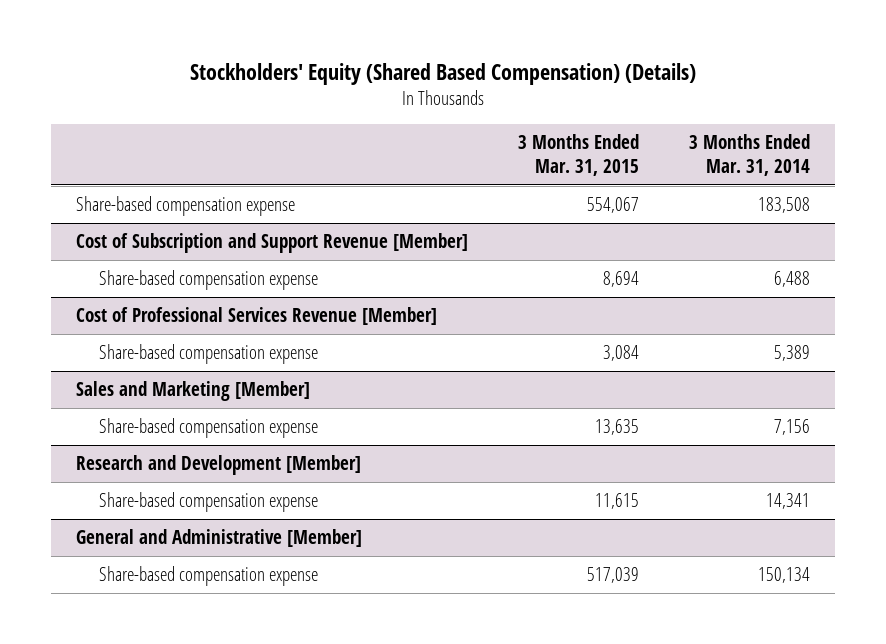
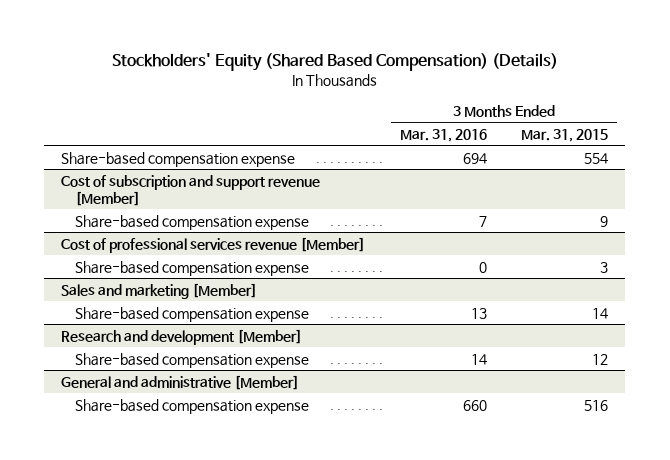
[688,133,810,176] 3 Months Ended Mar. 31, 2014 -> none
none -> [399,128,487,142] Mar. 31, 2016
[586,197,639,214] 554,067 -> [584,152,609,164] 554
[75,233,468,254] Cost of Subscription and Support Revenue [Member] -> [61,174,321,206] Cost of subscription and support revenue [Member]
[602,271,639,288] 8,694 -> [600,215,609,227] 9
[75,307,437,326] Cost of Professional Services Revenue [Member] -> [61,236,366,253] Cost of professional services revenue [Member]
[602,345,639,362] 3,084 -> [600,261,609,273] 3
[75,381,310,402] Sales and Marketing [Member] -> [61,282,258,299] Sales and marketing [Member]
[594,419,639,436] 13,635 -> [592,307,609,319] 14
[75,455,361,476] Research and Development [Member] -> [61,328,303,345] Research and development [Member]
[594,493,639,510] 11,615 -> [592,353,609,365] 12
[75,529,362,548] General and Administrative [Member] -> [61,374,300,390] General and administrative [Member]
[586,567,639,584] 517,039 -> [584,399,609,411] 516

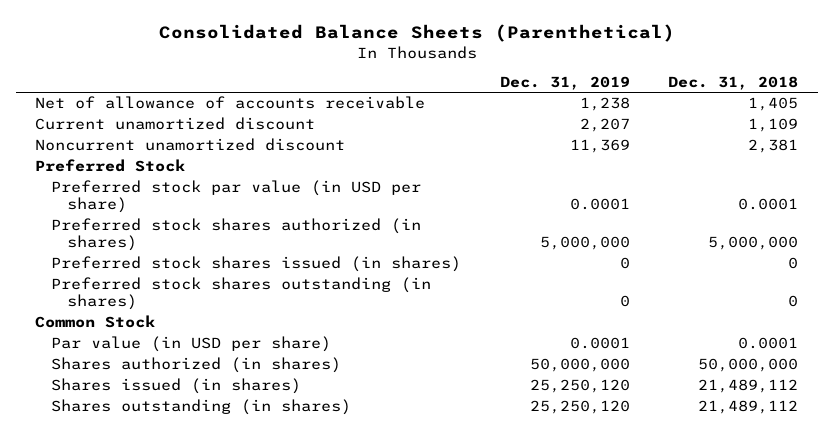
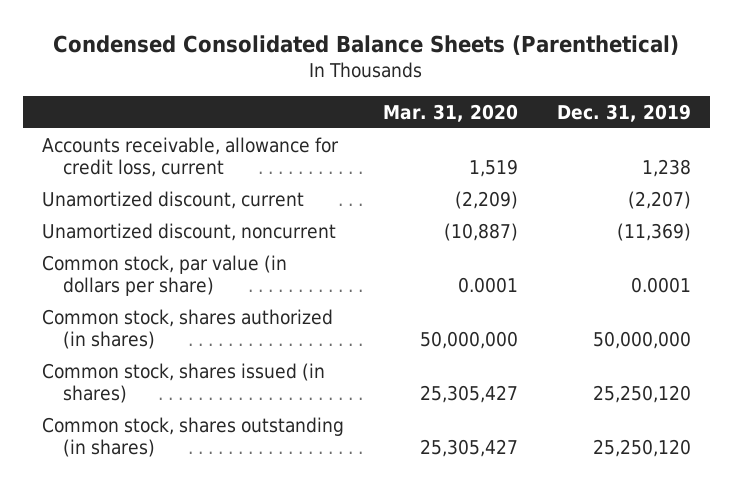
[158,24,675,43] Consolidated Balance Sheets (Parenthetical) -> [53,34,680,55] Condensed Consolidated Balance Sheets (Parenthetical)
[668,76,799,91] Dec. 31, 2018 -> none
none -> [382,103,518,122] Mar. 31, 2020
[35,159,186,173] Preferred Stock -> none
[51,180,422,214] Preferred stock par value (in USD per share) -> none
[51,218,422,252] Preferred stock shares authorized (in shares) -> none
[51,256,462,273] Preferred stock shares issued (in shares) -> none
[51,277,432,311] Preferred stock shares outstanding (in shares) -> none
[35,315,156,329] Common Stock -> none
[35,96,426,110] Net of allowance of accounts receivable -> [41,136,339,178] Accounts receivable, allowance for credit loss, current
[35,117,316,131] Current unamortized discount -> [41,190,304,209] Unamortized discount, current
[579,118,630,133] 2,207 -> [627,190,691,209] (2,207)
[35,138,346,152] Noncurrent unamortized discount -> [41,222,336,241] Unamortized discount, noncurrent
[569,139,630,154] 11,369 -> [616,222,691,241] (11,369)
[51,336,332,353] Par value (in USD per share) -> [41,254,287,297] Common stock, par value (in dollars per share)
[51,357,342,374] Shares authorized (in shares) -> [41,308,333,350] Common stock, shares authorized (in shares)
[51,378,302,395] Shares issued (in shares) -> [41,362,325,404] Common stock, shares issued (in shares)
[51,399,352,416] Shares outstanding (in shares) -> [41,416,344,458] Common stock, shares outstanding (in shares)

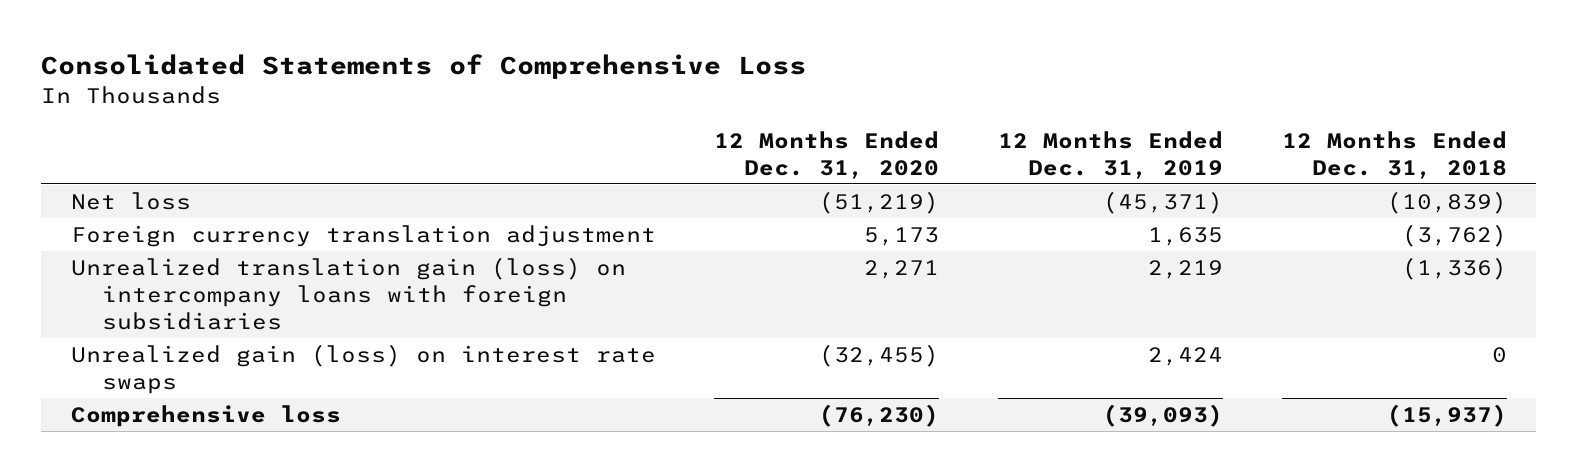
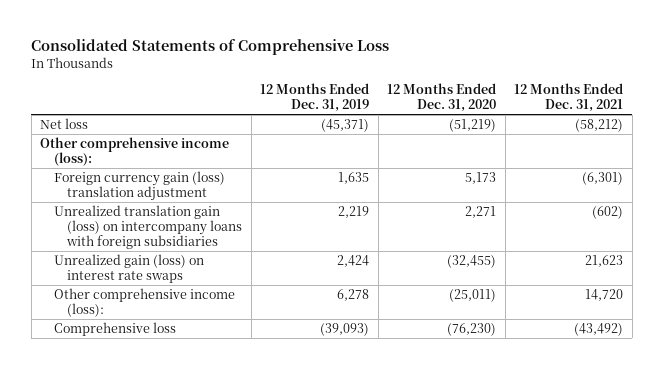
[1281,130,1507,179] 12 Months Ended Dec. 31, 2018 -> none
none -> [514,83,624,113] 12 Months Ended Dec. 31, 2021
none -> [40,136,230,166] Other comprehensive income (loss):
[70,224,656,247] Foreign currency translation adjustment -> [53,170,225,201] Foreign currency gain (loss) translation adjustment
none -> [53,287,235,317] Other comprehensive income (loss):

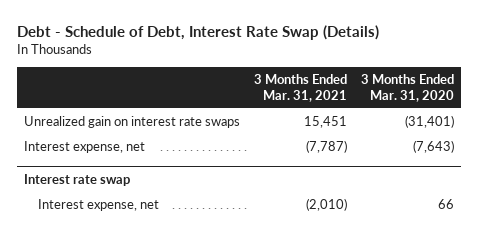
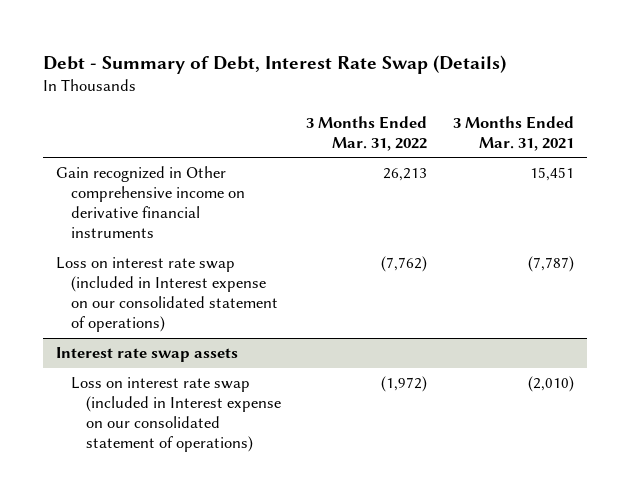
[16,24,379,40] Debt - Schedule of Debt, Interest Rate Swap (Details) -> [43,54,507,74] Debt - Summary of Debt, Interest Rate Swap (Details)
[360,74,454,102] 3 Months Ended Mar. 31, 2020 -> none
none -> [306,115,428,151] 3 Months Ended Mar. 31, 2022
[23,116,240,129] Unrealized gain on interest rate swaps -> [55,166,245,239] Gain recognized in Other comprehensive income on derivative financial instruments
[23,141,145,154] Interest expense, net -> [55,257,278,333] Loss on interest rate swap (included in Interest expense on our consolidated statement of operations)
[23,174,130,187] Interest rate swap -> [55,347,238,363] Interest rate swap assets
[37,199,159,212] Interest expense, net -> [70,377,281,453] Loss on interest rate swap (included in Interest expense on our consolidated statement of operations)

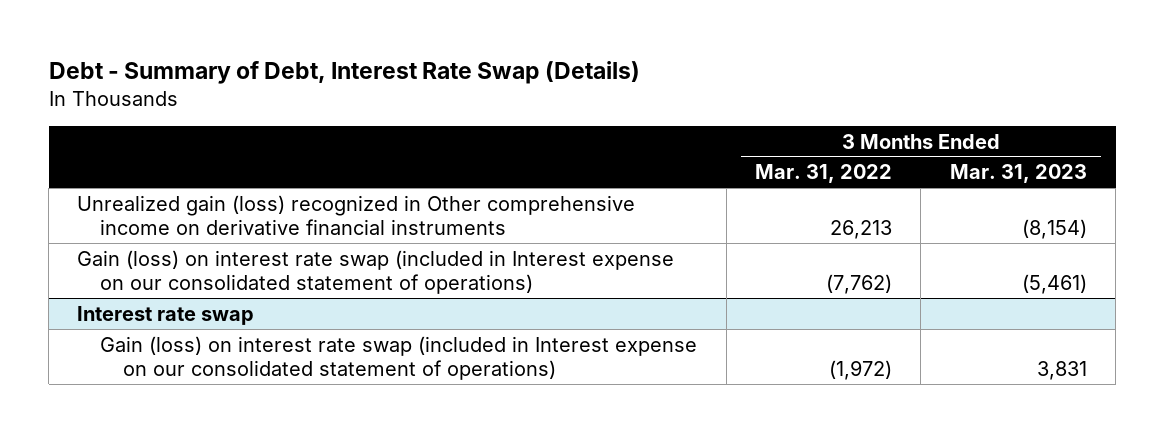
[453,115,575,151] 3 Months Ended Mar. 31, 2021 -> none
none -> [949,164,1087,184] Mar. 31, 2023
[55,166,245,239] Gain recognized in Other comprehensive income on derivative financial instruments -> [77,194,636,236] Unrealized gain (loss) recognized in Other comprehensive income on derivative financial instruments
[55,257,278,333] Loss on interest rate swap (included in Interest expense on our consolidated statement of operations) -> [77,249,675,295] Gain (loss) on interest rate swap (included in Interest expense on our consolidated statement of operations)
[55,347,238,363] Interest rate swap assets -> [77,305,255,325] Interest rate swap
[70,377,281,453] Loss on interest rate swap (included in Interest expense on our consolidated statement of operations) -> [100,335,698,381] Gain (loss) on interest rate swap (included in Interest expense on our consolidated statement of operations)

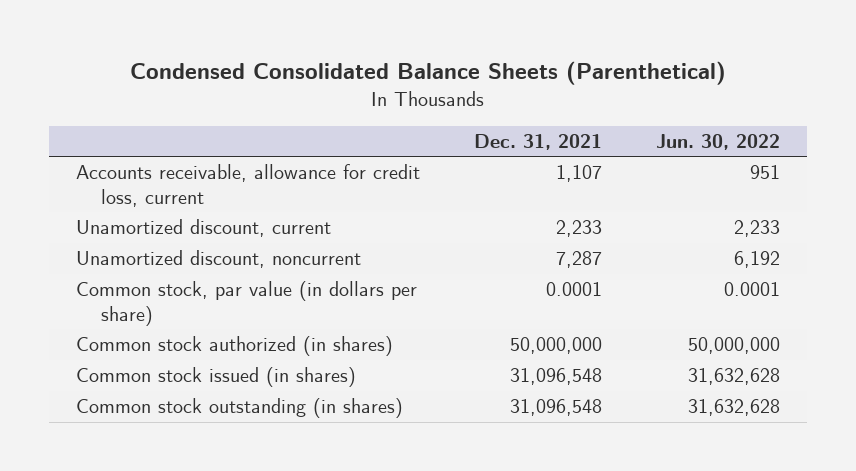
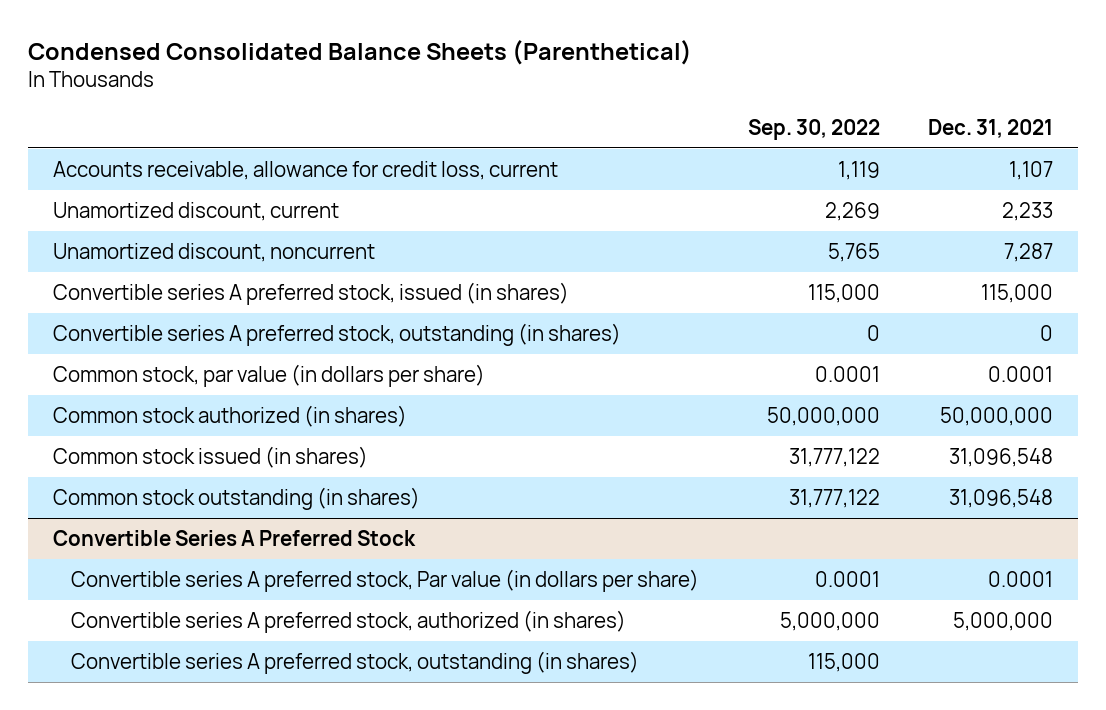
[656,133,781,150] Jun. 30, 2022 -> none
none -> [747,118,880,140] Sep. 30, 2022
none -> [52,281,569,305] Convertible series A preferred stock, issued (in shares)
none -> [52,322,621,346] Convertible series A preferred stock, outstanding (in shares)
none -> [52,529,416,546] Convertible Series A Preferred Stock
none -> [70,568,699,592] Convertible series A preferred stock, Par value (in dollars per share)
none -> [70,609,626,633] Convertible series A preferred stock, authorized (in shares)
none -> [70,650,639,674] Convertible series A preferred stock, outstanding (in shares)

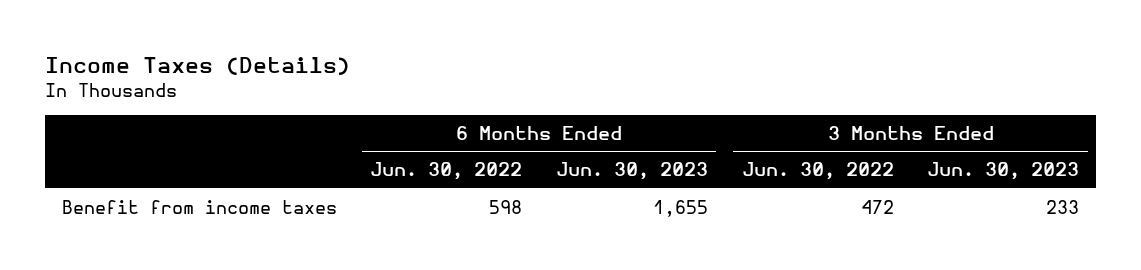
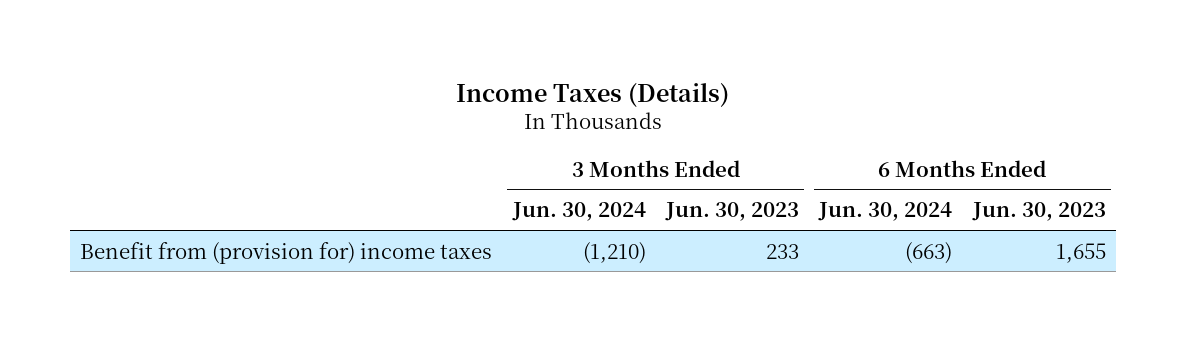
[370,162,523,181] Jun. 30, 2022 -> none
[741,162,894,181] Jun. 30, 2022 -> none
none -> [511,202,646,222] Jun. 30, 2024
none -> [818,202,953,222] Jun. 30, 2024
[61,200,337,215] Benefit from income taxes -> [80,241,493,264] Benefit from (provision for) income taxes

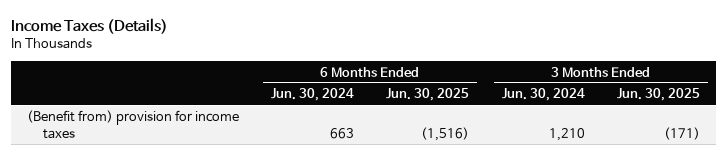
[664,202,799,222] Jun. 30, 2023 -> none
[971,202,1106,222] Jun. 30, 2023 -> none
none -> [386,88,470,102] Jun. 30, 2025
none -> [616,88,700,102] Jun. 30, 2025
[80,241,493,264] Benefit from (provision for) income taxes -> [26,110,239,139] (Benefit from) provision for income taxes
[582,241,646,264] (1,210) -> [548,127,585,141] 1,210
[905,241,953,264] (663) -> [330,127,355,139] 663

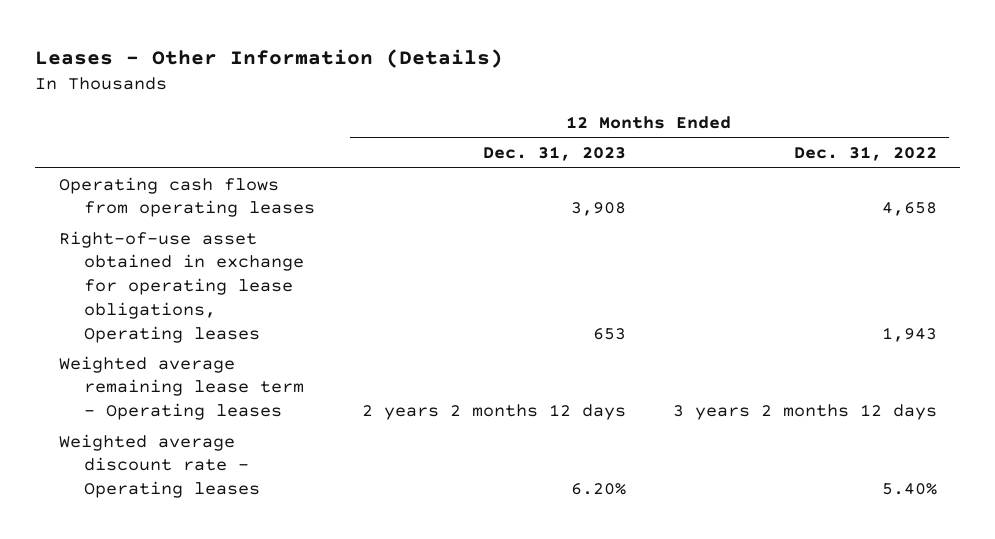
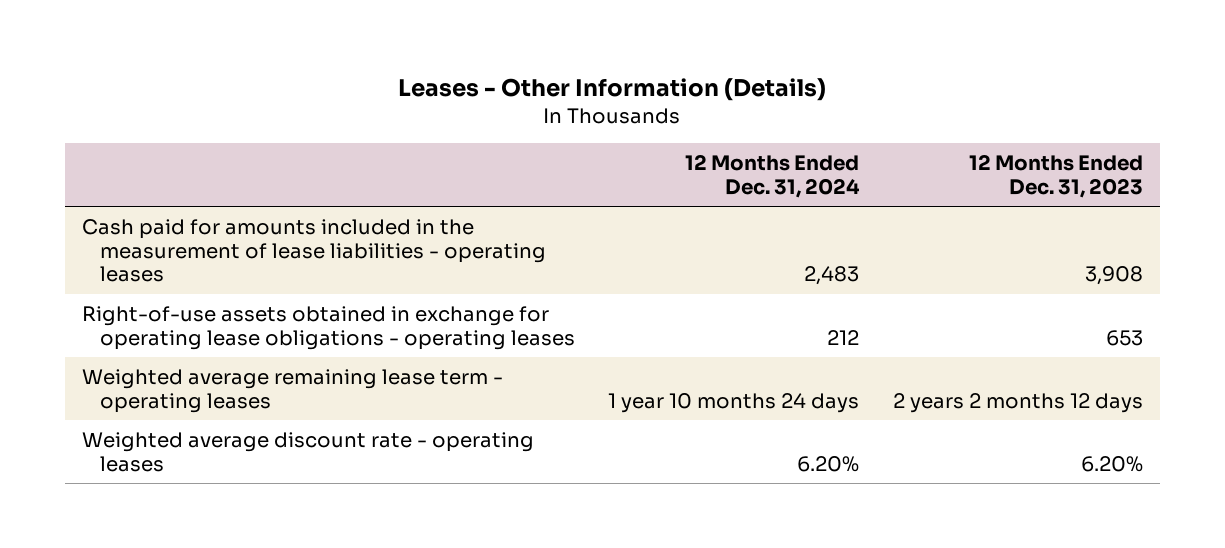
[793,146,937,162] Dec. 31, 2022 -> none
none -> [685,154,861,198] 12 Months Ended Dec. 31, 2024
[58,176,315,218] Operating cash flows from operating leases -> [81,218,546,283] Cash paid for amounts included in the measurement of lease liabilities - operating leases
[58,230,304,343] Right-of-use asset obtained in exchange for operating lease obligations, Operating leases -> [81,305,575,350] Right-of-use assets obtained in exchange for operating lease obligations - operating leases
[58,355,304,421] Weighted average remaining lease term - Operating leases -> [81,368,503,413] Weighted average remaining lease term - operating leases
[58,433,260,499] Weighted average discount rate - Operating leases -> [81,431,534,472] Weighted average discount rate - operating leases

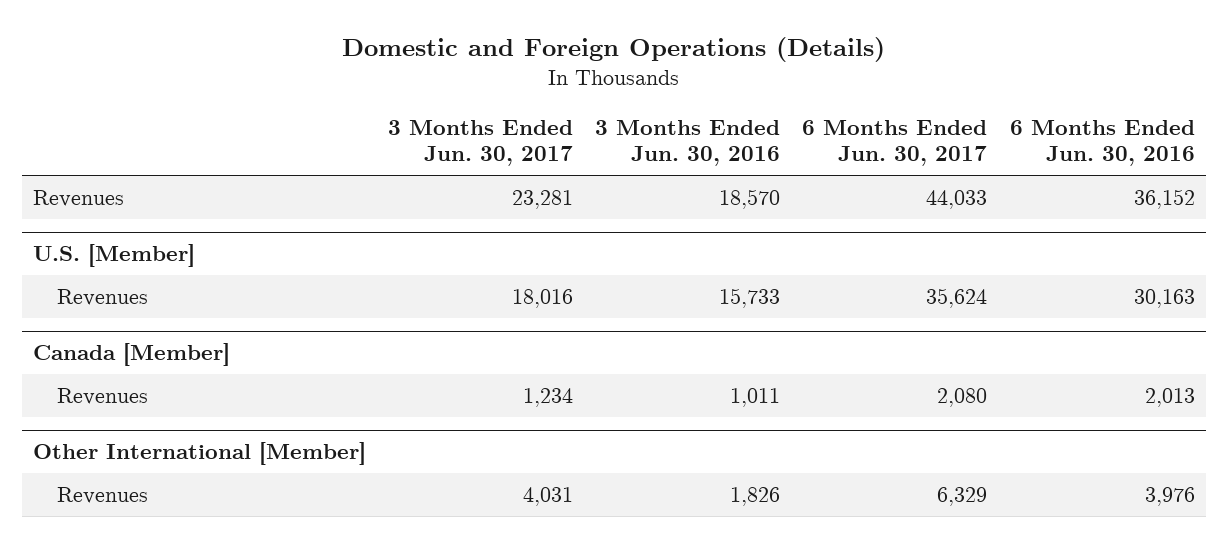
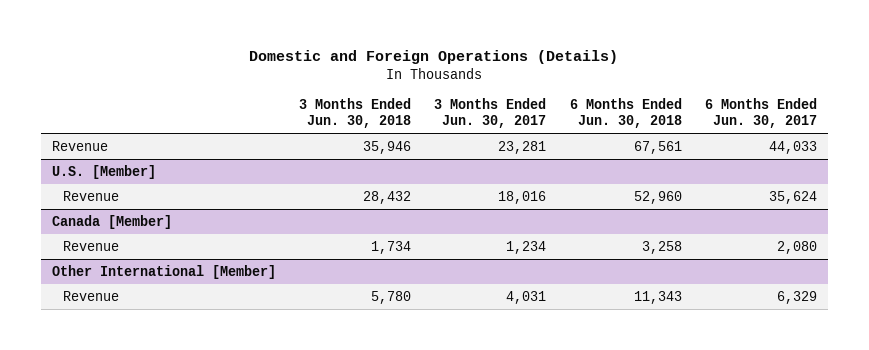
[595,119,781,167] 3 Months Ended Jun. 30, 2016 -> none
[1009,119,1195,167] 6 Months Ended Jun. 30, 2016 -> none
none -> [299,98,412,128] 3 Months Ended Jun. 30, 2018
none -> [569,98,682,128] 6 Months Ended Jun. 30, 2018
[33,189,125,207] Revenues -> [52,141,109,152] Revenue
[56,288,148,306] Revenues -> [63,191,120,202] Revenue
[56,387,148,405] Revenues -> [63,241,120,252] Revenue
[56,486,148,504] Revenues -> [63,291,120,302] Revenue

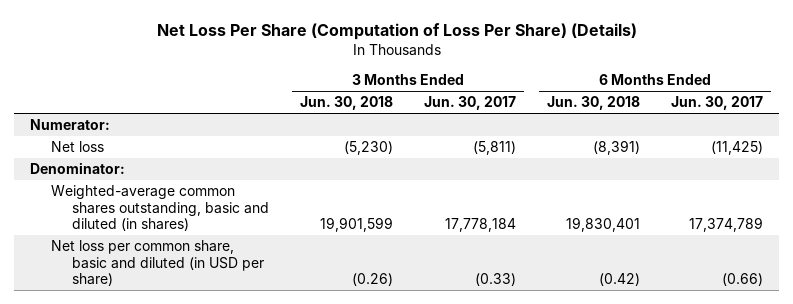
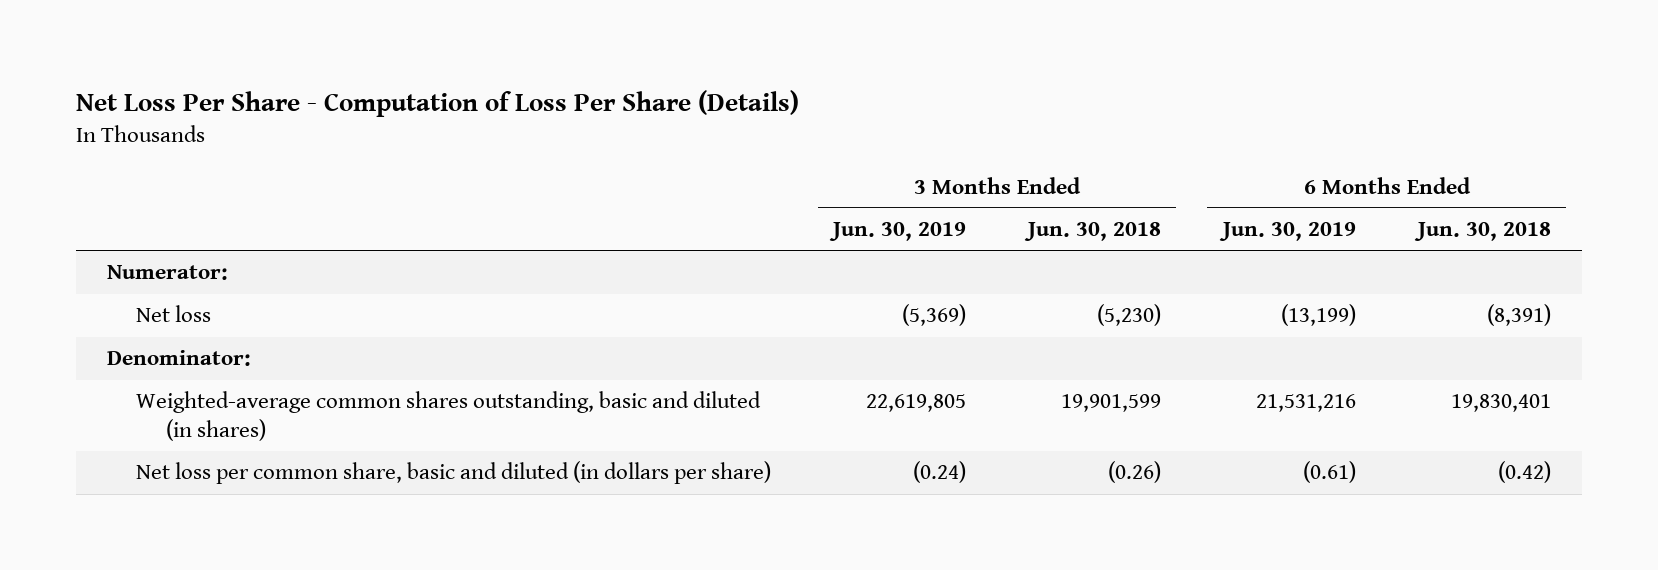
[156,23,637,41] Net Loss Per Share (Computation of Loss Per Share) (Details) -> [75,90,799,118] Net Loss Per Share - Computation of Loss Per Share (Details)
[424,96,517,111] Jun. 30, 2017 -> none
[671,96,764,111] Jun. 30, 2017 -> none
none -> [829,222,967,242] Jun. 30, 2019
none -> [1218,222,1356,242] Jun. 30, 2019
[51,240,265,287] Net loss per common share, basic and diluted (in USD per share) -> [136,461,772,485] Net loss per common share, basic and diluted (in dollars per share)

